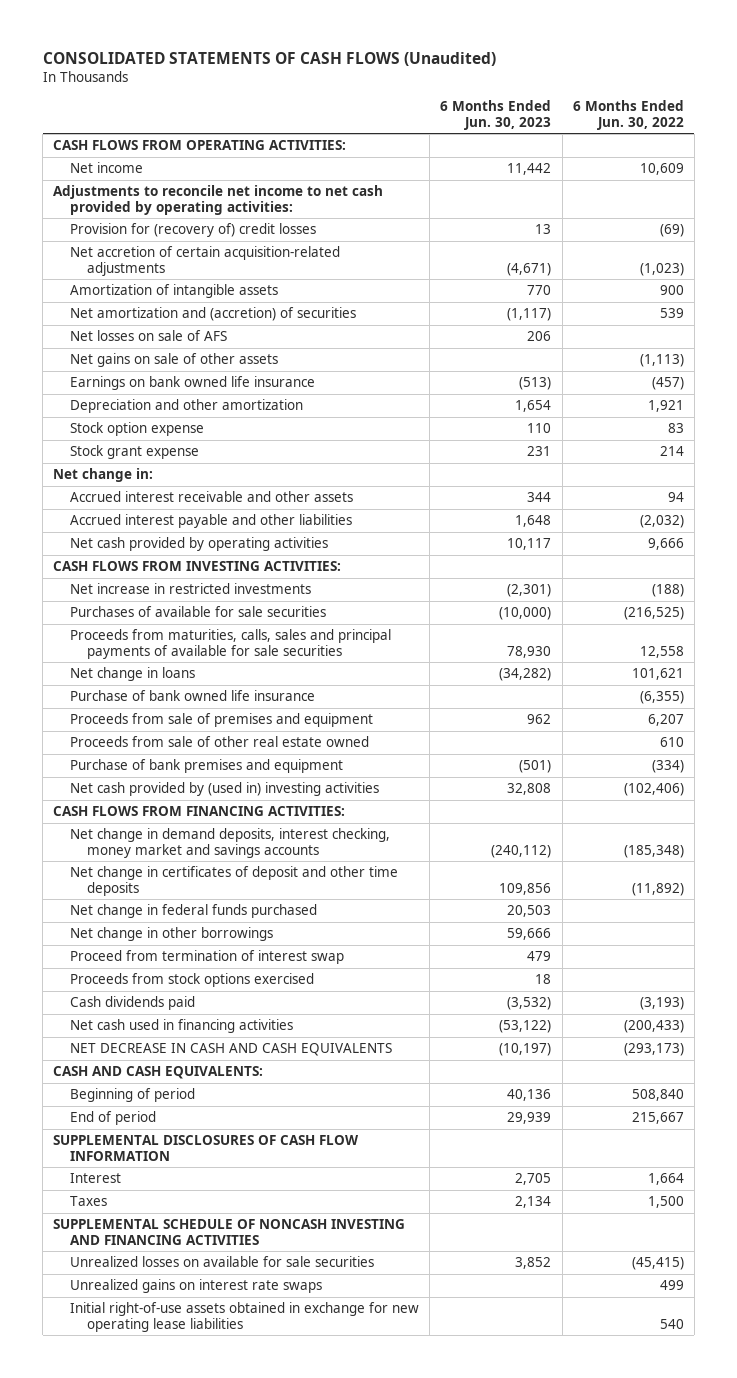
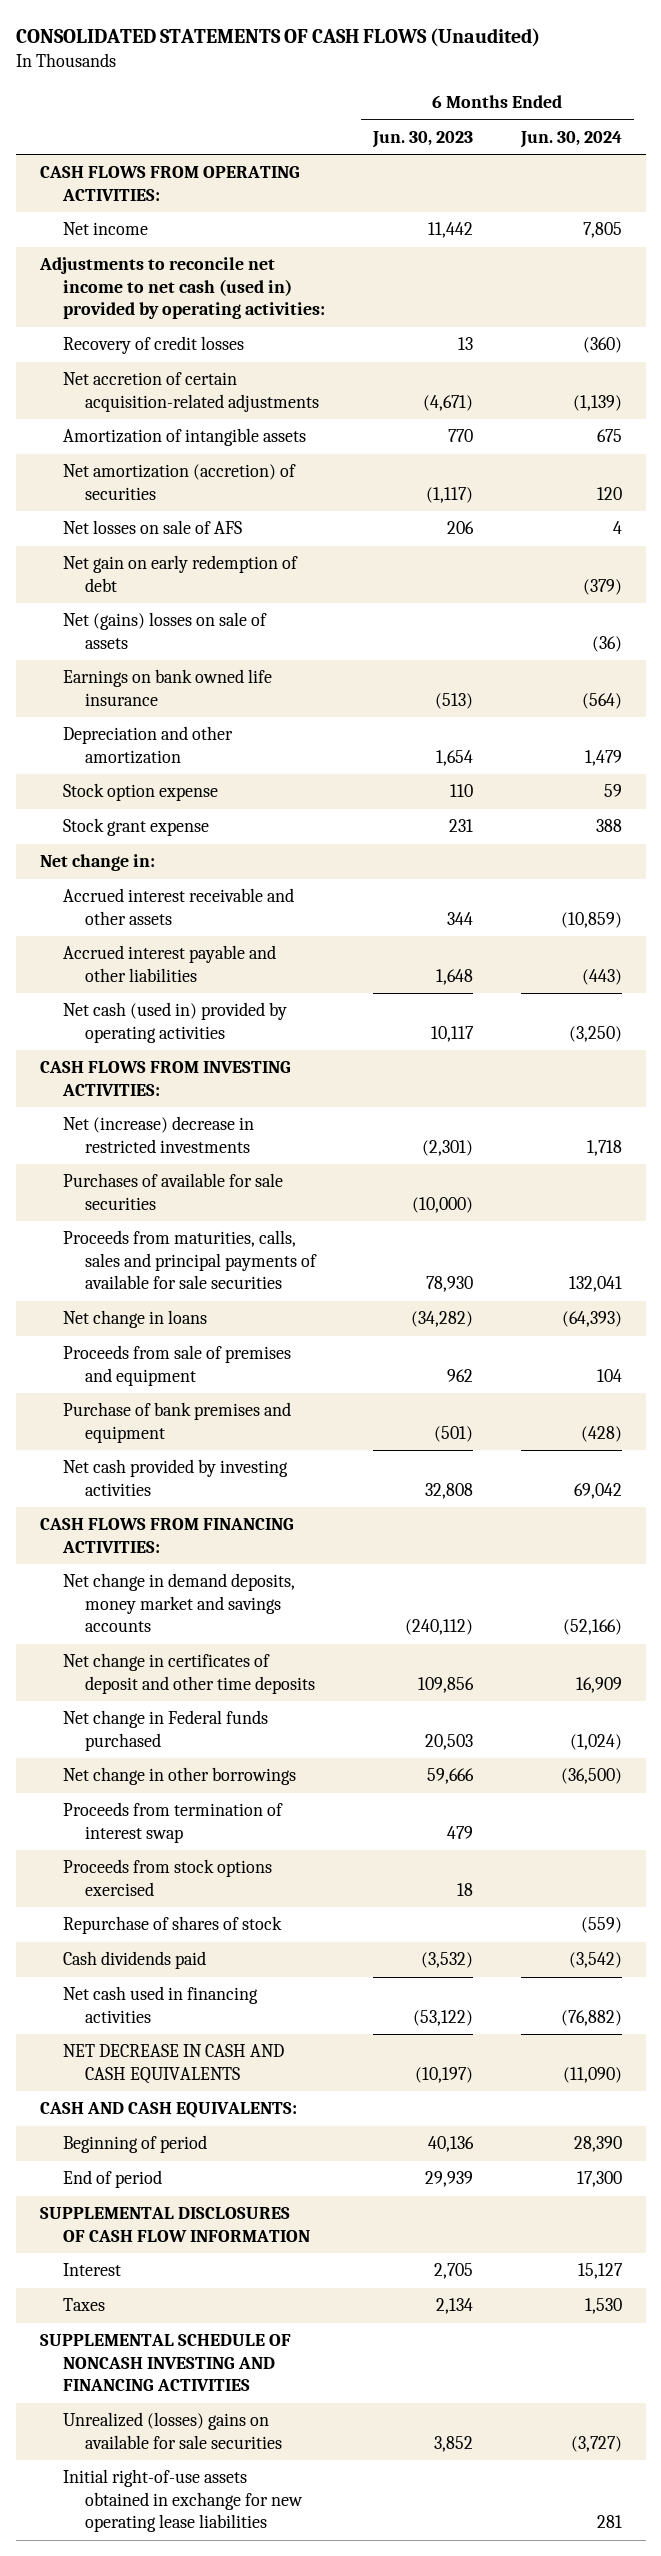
[572,100,684,131] 6 Months Ended Jun. 30, 2022 -> none
none -> [519,130,622,148] Jun. 30, 2024
[53,185,384,215] Adjustments to reconcile net income to net cash provided by operating activities: -> [38,257,325,320] Adjustments to reconcile net income to net cash (used in) provided by operating activities:
[70,223,317,238] Provision for (recovery of) credit losses -> [62,336,244,355] Recovery of credit losses
[70,307,357,322] Net amortization and (accretion) of securities -> [62,464,296,500] Net amortization (accretion) of securities
none -> [62,555,298,592] Net gain on early redemption of debt
[70,353,279,368] Net gains on sale of other assets -> [62,612,267,649] Net (gains) losses on sale of assets
[70,537,329,552] Net cash provided by operating activities -> [62,1002,287,1043] Net cash (used in) provided by operating activities
[70,583,312,595] Net increase in restricted investments -> [62,1116,254,1153] Net (increase) decrease in restricted investments
[70,690,316,702] Purchase of bank owned life insurance -> none
[70,736,370,748] Proceeds from sale of other real estate owned -> none
[70,782,380,797] Net cash provided by (used in) investing activities -> [62,1459,288,1496] Net cash provided by investing activities
[70,828,391,858] Net change in demand deposits, interest checking, money market and savings accounts -> [62,1573,295,1633] Net change in demand deposits, money market and savings accounts
[70,904,318,919] Net change in federal funds purchased -> [62,1710,268,1751] Net change in Federal funds purchased
[70,950,345,965] Proceed from termination of interest swap -> [62,1802,283,1843] Proceeds from termination of interest swap
none -> [62,1916,282,1935] Repurchase of shares of stock
[70,1279,323,1294] Unrealized gains on interest rate swaps -> none
[70,1256,375,1268] Unrealized losses on available for sale securities -> [62,2412,283,2449] Unrealized (losses) gains on available for sale securities

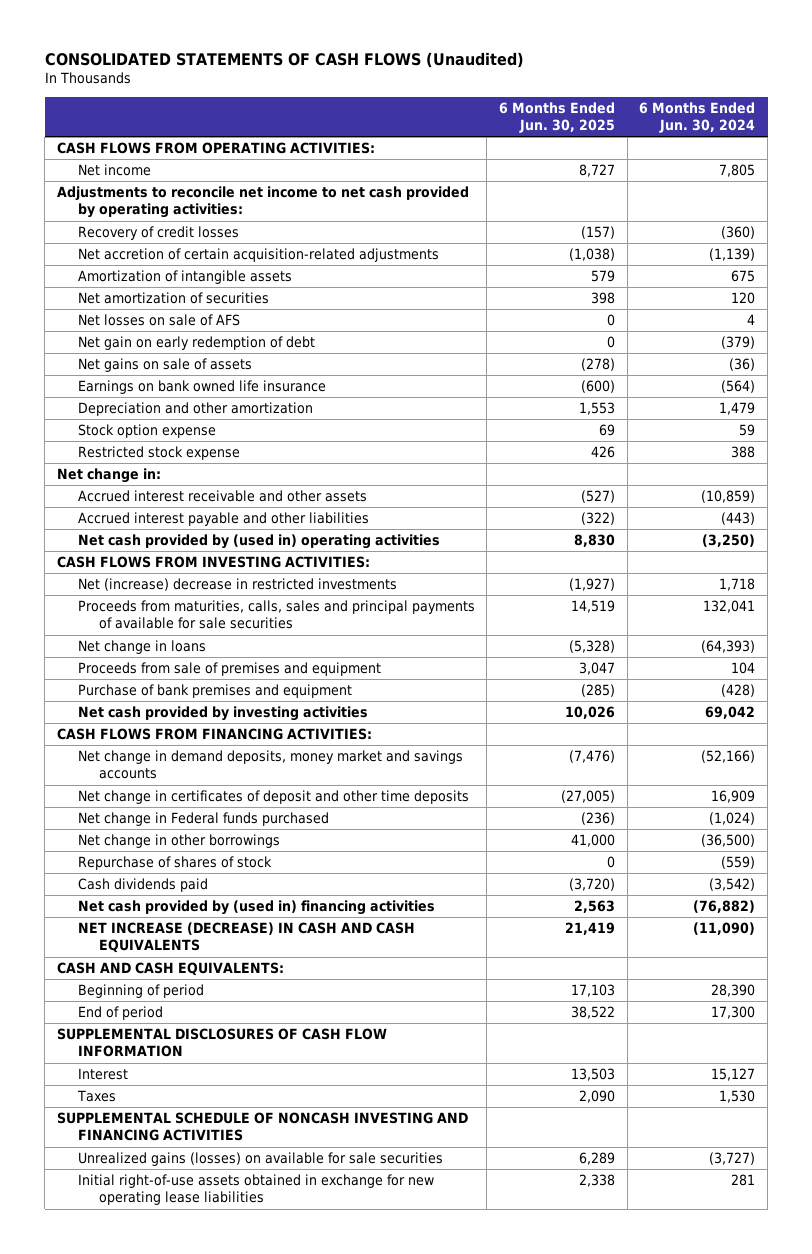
[371,130,473,148] Jun. 30, 2023 -> none
none -> [499,101,616,133] 6 Months Ended Jun. 30, 2025
[38,257,325,320] Adjustments to reconcile net income to net cash (used in) provided by operating activities: -> [56,186,469,219] Adjustments to reconcile net income to net cash provided by operating activities:
[62,464,296,500] Net amortization (accretion) of securities -> [77,292,269,305] Net amortization of securities
[62,612,267,649] Net (gains) losses on sale of assets -> [77,358,252,373] Net gains on sale of assets
[62,818,209,837] Stock grant expense -> [77,446,240,461] Restricted stock expense
[62,1002,287,1043] Net cash (used in) provided by operating activities -> [77,534,440,550] Net cash provided by (used in) operating activities
[62,1173,283,1210] Purchases of available for sale securities -> none
[62,1802,283,1843] Proceeds from termination of interest swap -> none
[62,1859,272,1896] Proceeds from stock options exercised -> none
[62,1986,258,2023] Net cash used in financing activities -> [77,900,435,916] Net cash provided by (used in) financing activities
[62,2044,284,2084] NET DECREASE IN CASH AND CASH EQUIVALENTS -> [77,922,415,954] NET INCREASE (DECREASE) IN CASH AND CASH EQUIVALENTS
[62,2412,283,2449] Unrealized (losses) gains on available for sale securities -> [77,1152,443,1167] Unrealized gains (losses) on available for sale securities

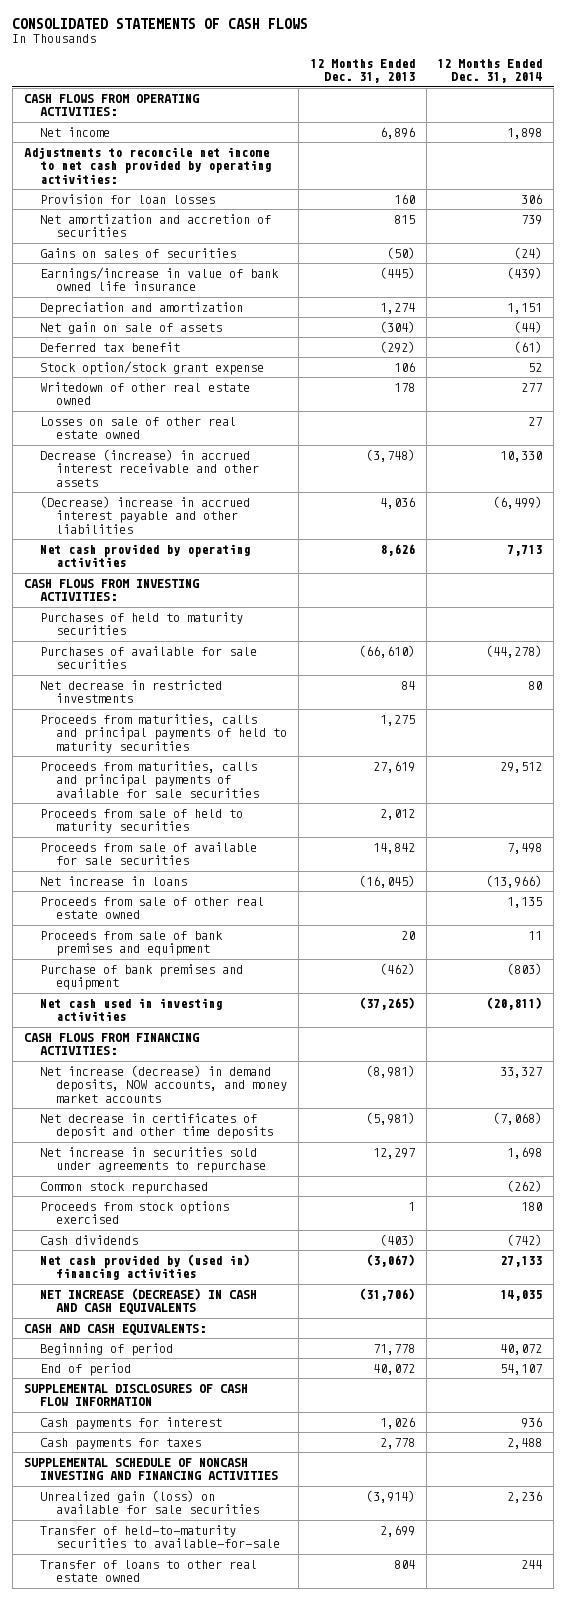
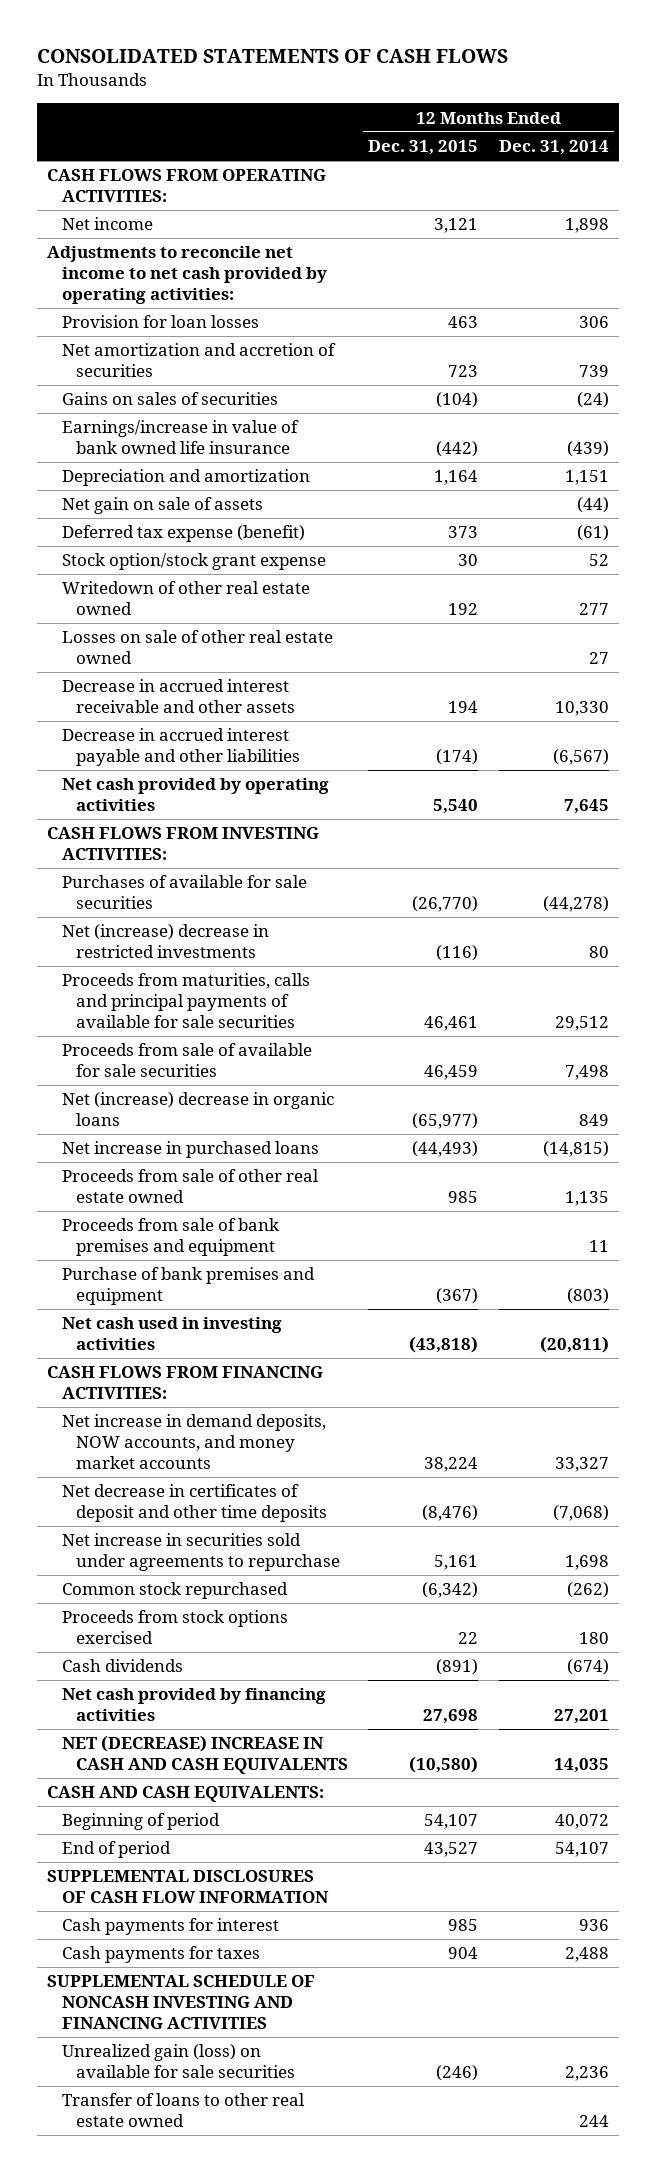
[309,59,415,84] 12 Months Ended Dec. 31, 2013 -> none
none -> [368,139,479,155] Dec. 31, 2015
[39,341,180,352] Deferred tax benefit -> [61,525,305,543] Deferred tax expense (benefit)
[39,448,260,487] Decrease (increase) in accrued interest receivable and other assets -> [61,679,296,714] Decrease in accrued interest receivable and other assets
[39,495,250,534] (Decrease) increase in accrued interest payable and other liabilities -> [61,728,301,767] Decrease in accrued interest payable and other liabilities
[493,495,543,509] (6,499) -> [552,749,609,766] (6,567)
[507,544,543,556] 7,713 -> [563,799,609,815] 7,645
[39,611,243,636] Purchases of held to maturity securities -> none
[39,713,288,753] Proceeds from maturities, calls and principal payments of held to maturity securities -> none
[39,679,222,704] Net decrease in restricted investments -> [61,924,269,959] Net (increase) decrease in restricted investments
[39,808,243,834] Proceeds from sale of held to maturity securities -> none
[39,875,187,886] Net increase in loans -> [61,1092,334,1127] Net (increase) decrease in organic loans
[486,874,543,888] (13,966) -> [578,1114,609,1127] 849
none -> [61,1141,319,1159] Net increase in purchased loans
[39,1064,288,1103] Net increase (decrease) in demand deposits, NOW accounts, and money market accounts -> [61,1414,326,1470] Net increase in demand deposits, NOW accounts, and money market accounts
[507,1233,543,1246] (742) -> [566,1659,609,1676] (674)
[39,1253,250,1281] Net cash provided by (used in) financing activities -> [61,1688,326,1722] Net cash provided by financing activities
[500,1255,543,1267] 27,133 -> [553,1709,609,1725] 27,201
[39,1287,257,1315] NET INCREASE (DECREASE) IN CASH AND CASH EQUIVALENTS -> [61,1735,349,1775] NET (DECREASE) INCREASE IN CASH AND CASH EQUIVALENTS
[39,1524,281,1549] Transfer of held-to-maturity securities to available-for-sale -> none

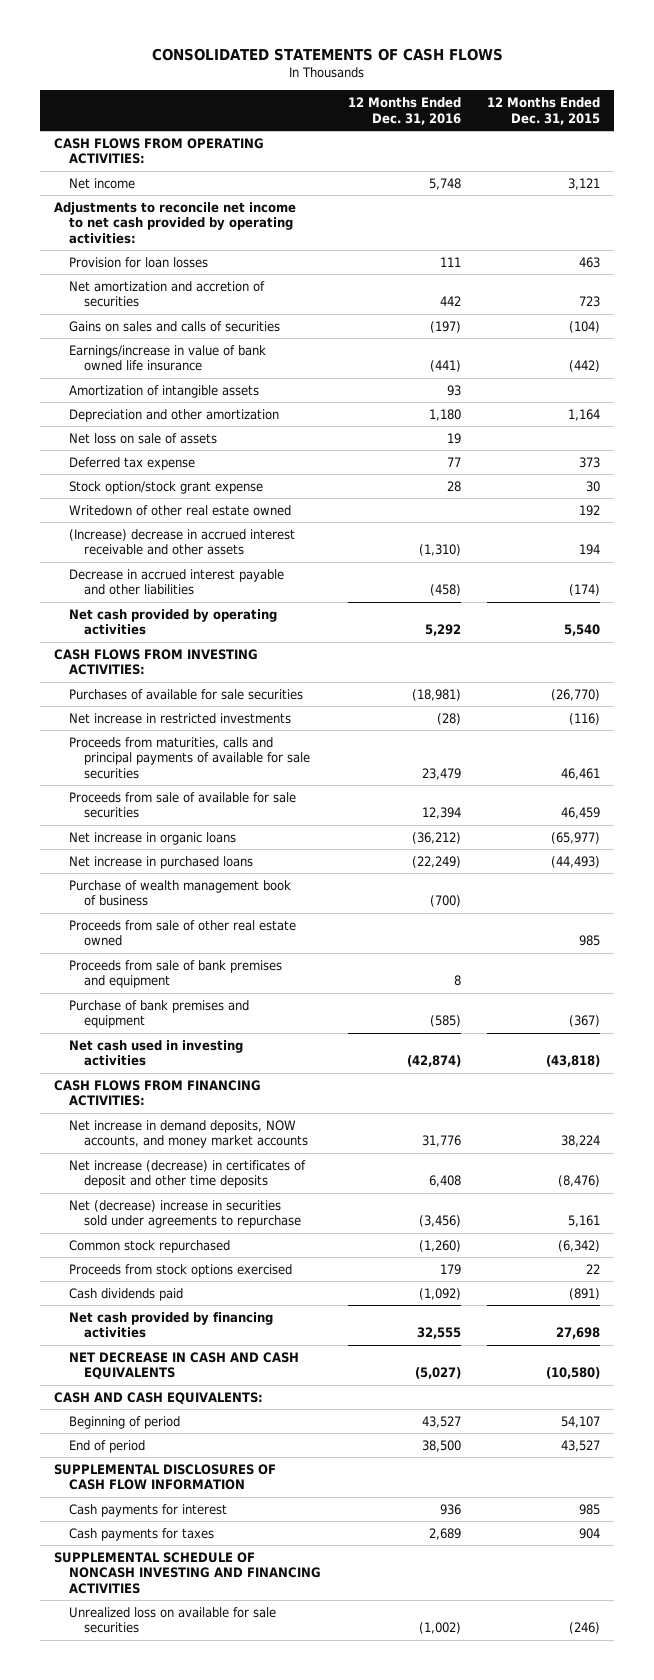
[498,139,609,155] Dec. 31, 2014 -> none
none -> [347,97,461,125] 12 Months Ended Dec. 31, 2016
[61,392,278,406] Gains on sales of securities -> [68,320,280,332] Gains on sales and calls of securities
none -> [68,384,259,398] Amortization of intangible assets
[61,469,310,487] Depreciation and amortization -> [68,408,279,422] Depreciation and other amortization
[61,497,263,515] Net gain on sale of assets -> [68,432,217,444] Net loss on sale of assets
[61,525,305,543] Deferred tax expense (benefit) -> [68,456,195,470] Deferred tax expense
[61,630,333,665] Losses on sale of other real estate owned -> none
[61,679,296,714] Decrease in accrued interest receivable and other assets -> [68,528,295,556] (Increase) decrease in accrued interest receivable and other assets
[61,924,269,959] Net (increase) decrease in restricted investments -> [68,712,291,724] Net increase in restricted investments
[61,1092,334,1127] Net (increase) decrease in organic loans -> [68,831,236,845] Net increase in organic loans
none -> [68,879,291,907] Purchase of wealth management book of business
[61,1484,328,1523] Net decrease in certificates of deposit and other time deposits -> [68,1159,306,1189] Net increase (decrease) in certificates of deposit and other time deposits
[61,1533,341,1572] Net increase in securities sold under agreements to repurchase -> [68,1199,302,1229] Net (decrease) increase in securities sold under agreements to repurchase
[61,1659,183,1673] Cash dividends -> [68,1287,183,1301] Cash dividends paid
[61,1735,349,1775] NET (DECREASE) INCREASE IN CASH AND CASH EQUIVALENTS -> [68,1351,299,1380] NET DECREASE IN CASH AND CASH EQUIVALENTS
[61,2093,305,2128] Transfer of loans to other real estate owned -> none
[61,2044,296,2079] Unrealized gain (loss) on available for sale securities -> [68,1606,276,1634] Unrealized loss on available for sale securities

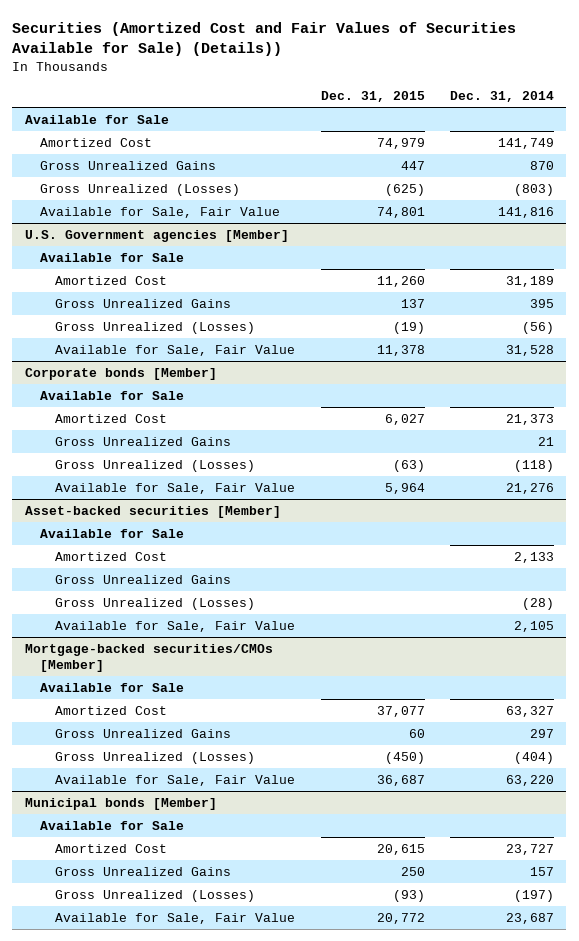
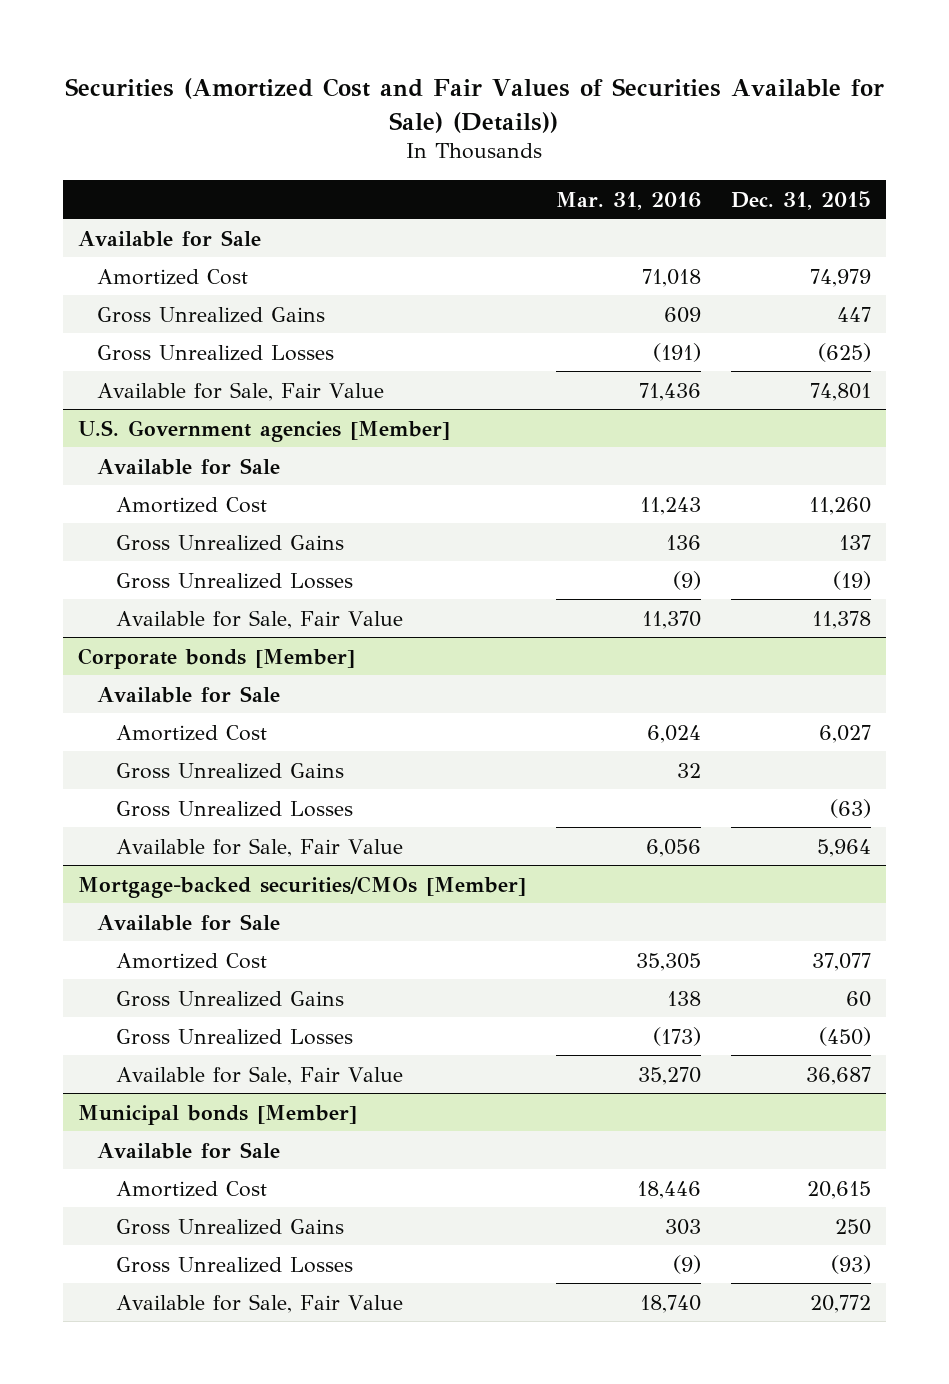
[449,90,554,102] Dec. 31, 2014 -> none
none -> [555,191,701,210] Mar. 31, 2016
[40,183,241,196] Gross Unrealized (Losses) -> [96,344,334,361] Gross Unrealized Losses
[55,321,256,334] Gross Unrealized (Losses) -> [115,572,353,589] Gross Unrealized Losses
[55,459,256,472] Gross Unrealized (Losses) -> [115,800,353,817] Gross Unrealized Losses
[25,505,282,518] Asset-backed securities [Member] -> none
[40,528,185,538] Available for Sale -> none
[55,551,168,561] Amortized Cost -> none
[55,574,232,584] Gross Unrealized Gains -> none
[55,597,256,610] Gross Unrealized (Losses) -> none
[55,620,296,632] Available for Sale, Fair Value -> none
[55,751,256,764] Gross Unrealized (Losses) -> [115,1028,353,1045] Gross Unrealized Losses
[55,889,256,902] Gross Unrealized (Losses) -> [115,1256,353,1273] Gross Unrealized Losses

